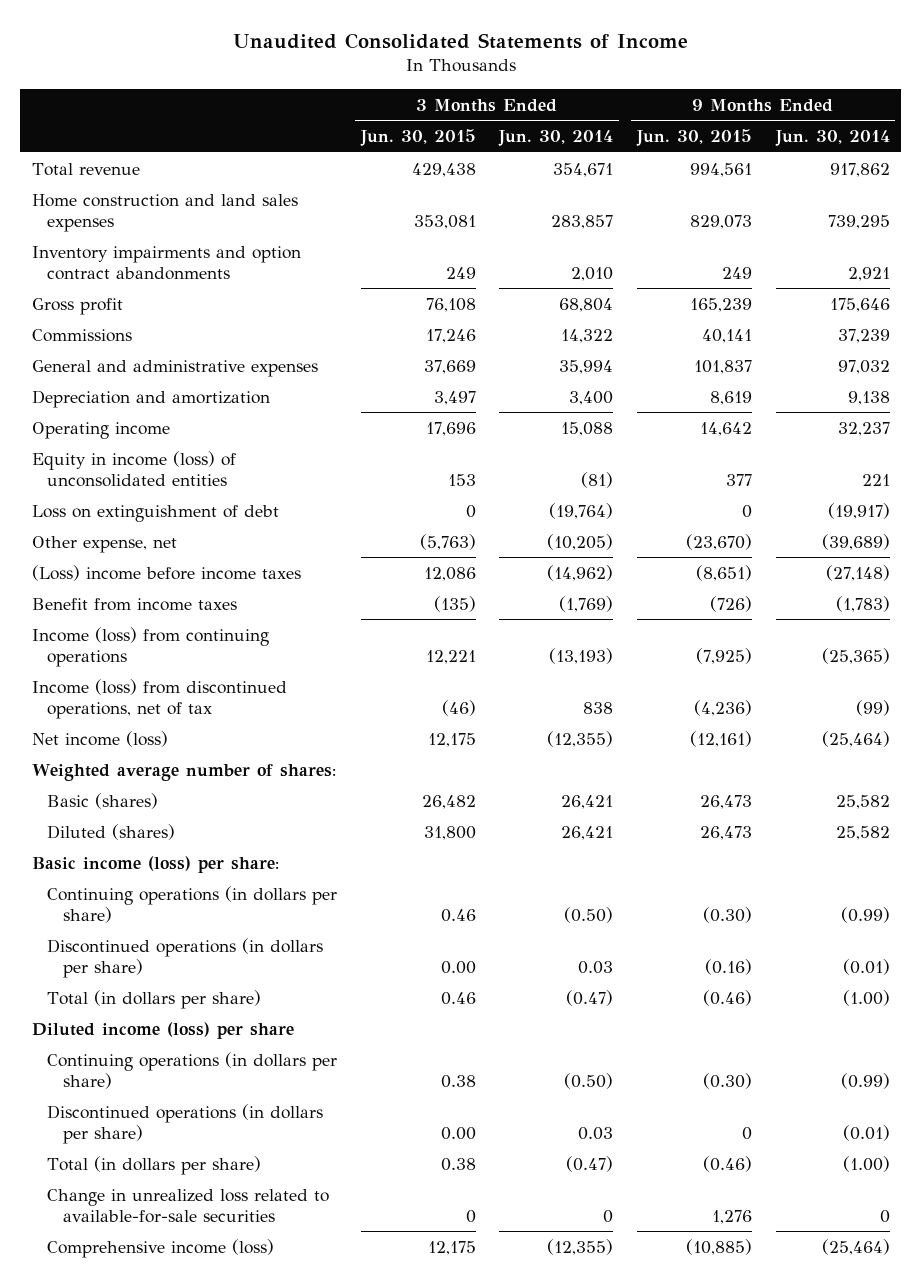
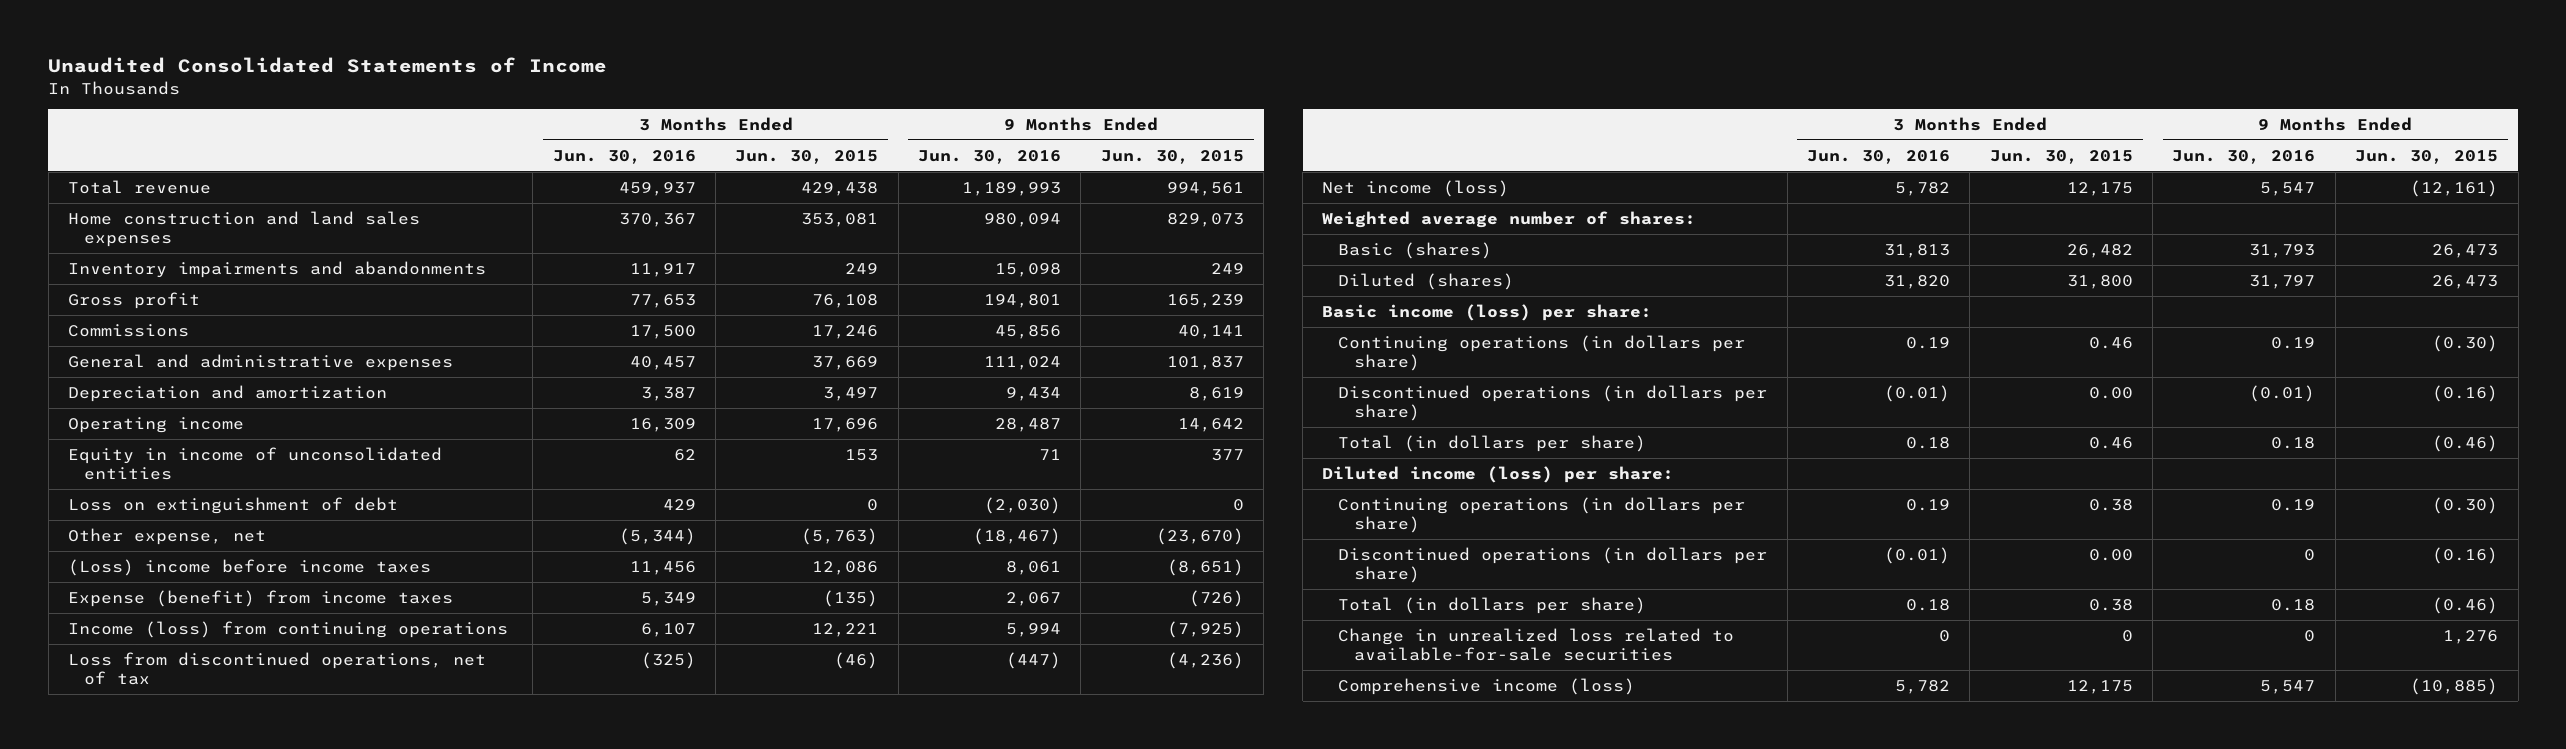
[498,130,614,147] Jun. 30, 2014 -> none
[774,130,890,147] Jun. 30, 2014 -> none
none -> [552,149,696,164] Jun. 30, 2016
none -> [918,149,1062,164] Jun. 30, 2016
[31,245,301,280] Inventory impairments and option contract abandonments -> [67,260,486,278] Inventory impairments and abandonments
[31,450,236,487] Equity in income (loss) of unconsolidated entities -> [67,446,442,481] Equity in income of unconsolidated entities
[31,597,237,611] Benefit from income taxes -> [67,589,453,607] Expense (benefit) from income taxes
[31,678,287,719] Income (loss) from discontinued operations, net of tax -> [67,651,486,686] Loss from discontinued operations, net of tax
[31,1021,294,1039] Diluted income (loss) per share -> [1322,465,1675,483] Diluted income (loss) per share:
[741,1126,752,1140] 0 -> [2432,546,2499,564] (0.16)

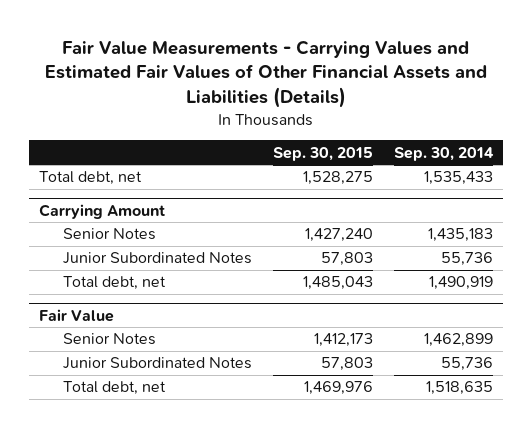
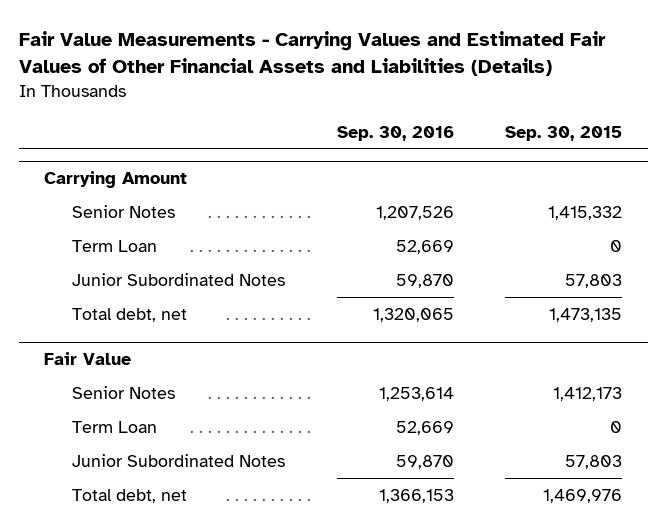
[393,146,494,161] Sep. 30, 2014 -> none
none -> [336,125,454,141] Sep. 30, 2016
[39,171,143,186] Total debt, net -> none
[305,228,374,243] 1,427,240 -> [548,205,623,220] 1,415,332
none -> [72,239,158,252] Term Loan
[303,276,374,291] 1,485,043 -> [549,307,623,322] 1,473,135
none -> [72,420,158,433] Term Loan

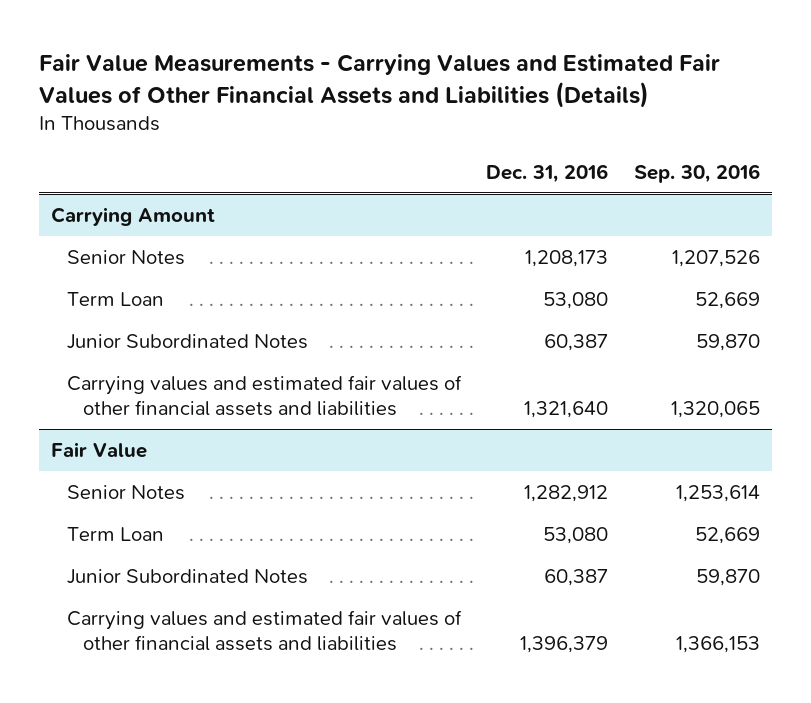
[505,125,623,141] Sep. 30, 2015 -> none
none -> [486,163,609,183] Dec. 31, 2016
[72,307,188,322] Total debt, net -> [67,374,463,417] Carrying values and estimated fair values of other financial assets and liabilities
[72,488,188,503] Total debt, net -> [67,609,463,652] Carrying values and estimated fair values of other financial assets and liabilities

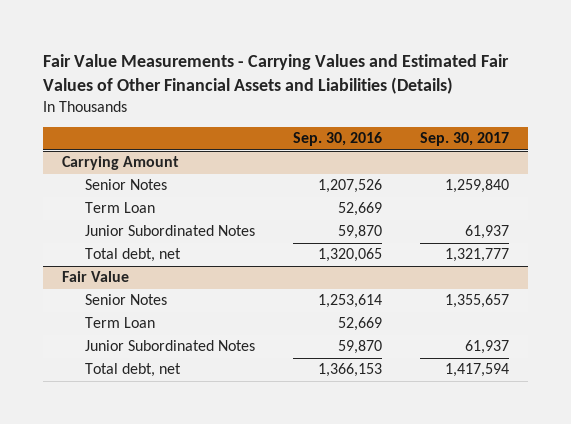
[486,163,609,183] Dec. 31, 2016 -> none
none -> [419,132,509,147] Sep. 30, 2017
[67,374,463,417] Carrying values and estimated fair values of other financial assets and liabilities -> [85,248,182,263] Total debt, net
[67,609,463,652] Carrying values and estimated fair values of other financial assets and liabilities -> [85,363,182,378] Total debt, net

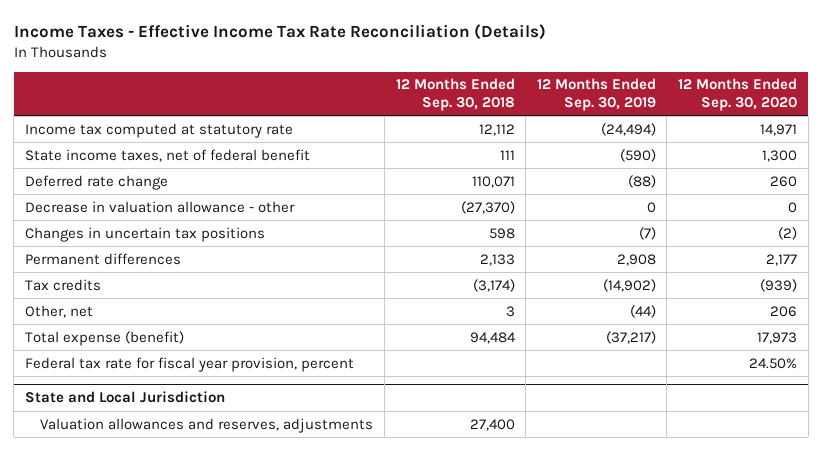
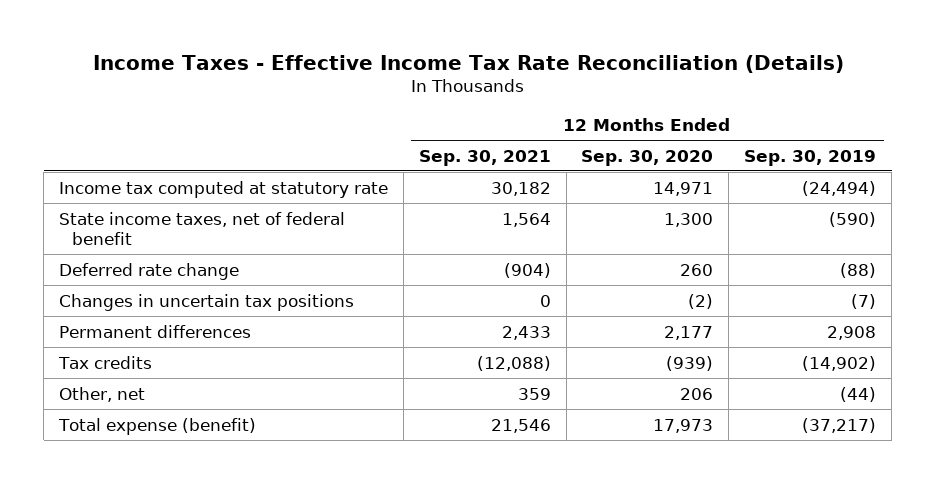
[395,78,515,111] 12 Months Ended Sep. 30, 2018 -> none
none -> [418,149,551,166] Sep. 30, 2021
[24,200,295,213] Decrease in valuation allowance - other -> none
[24,356,354,372] Federal tax rate for fiscal year provision, percent -> none
[24,391,225,404] State and Local Jurisdiction -> none
[40,417,374,433] Valuation allowances and reserves, adjustments -> none

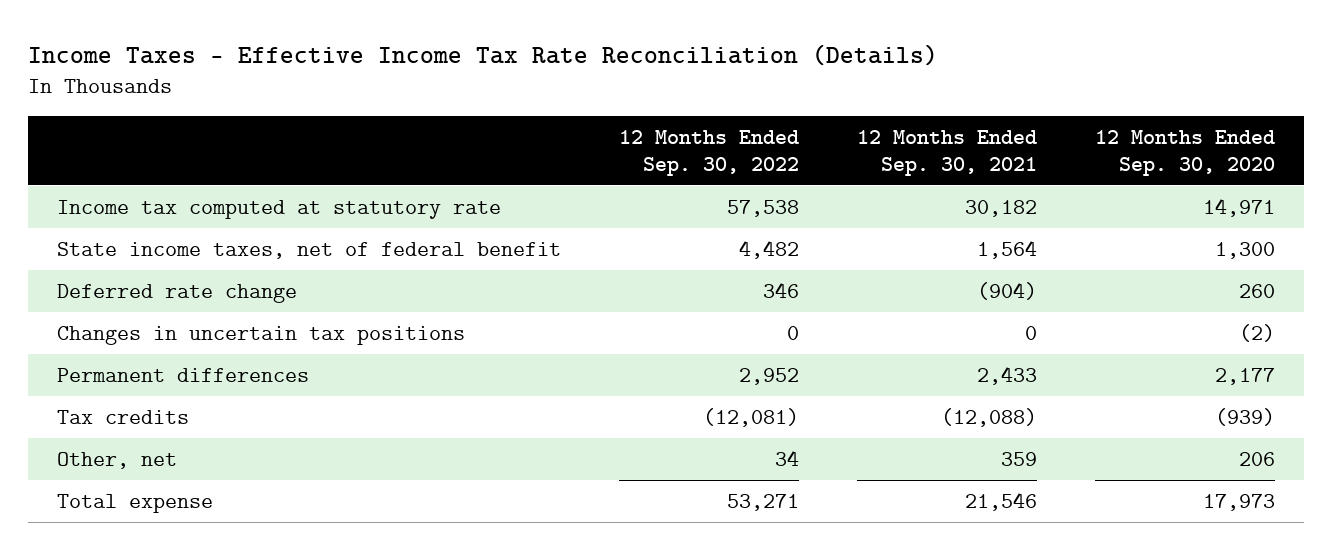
[744,149,877,166] Sep. 30, 2019 -> none
none -> [618,130,799,176] 12 Months Ended Sep. 30, 2022
[58,417,257,435] Total expense (benefit) -> [56,493,213,513] Total expense

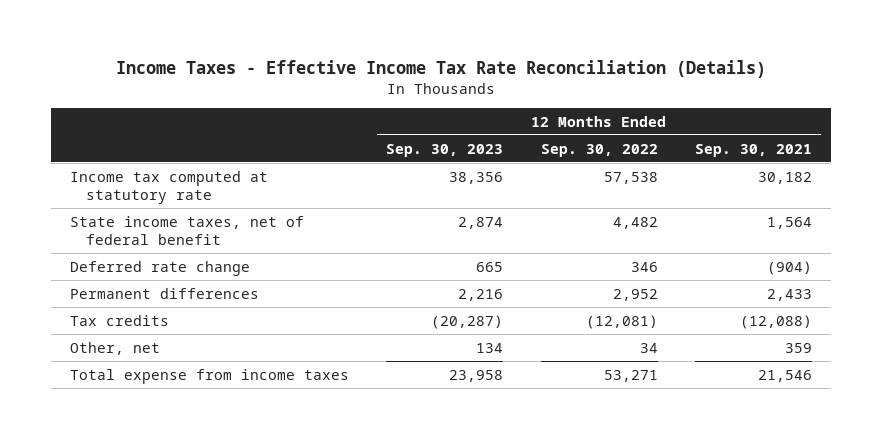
[1095,130,1276,176] 12 Months Ended Sep. 30, 2020 -> none
none -> [386,143,504,157] Sep. 30, 2023
[56,325,465,345] Changes in uncertain tax positions -> none
[56,493,213,513] Total expense -> [69,368,349,384] Total expense from income taxes

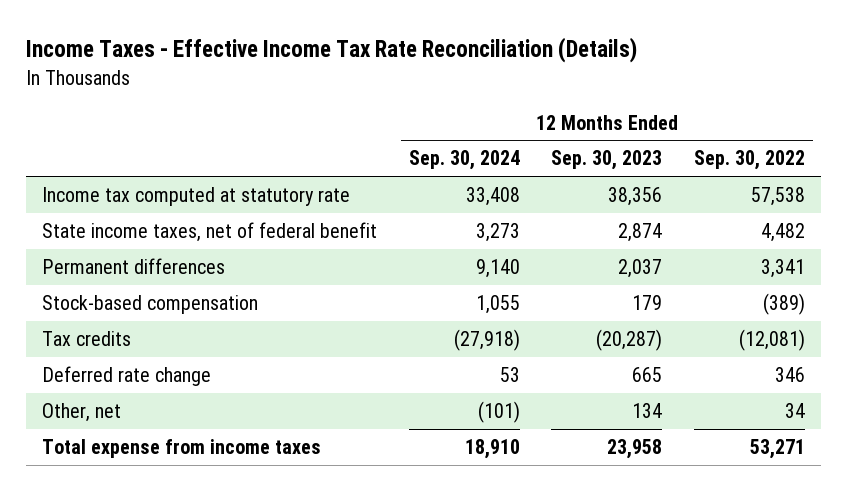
[695,143,813,157] Sep. 30, 2021 -> none
none -> [408,150,520,171] Sep. 30, 2024
[458,288,504,301] 2,216 -> [618,258,663,278] 2,037
[612,288,658,301] 2,952 -> [760,258,805,278] 3,341
none -> [41,294,258,314] Stock-based compensation
[69,260,250,276] Deferred rate change -> [41,365,211,386] Deferred rate change

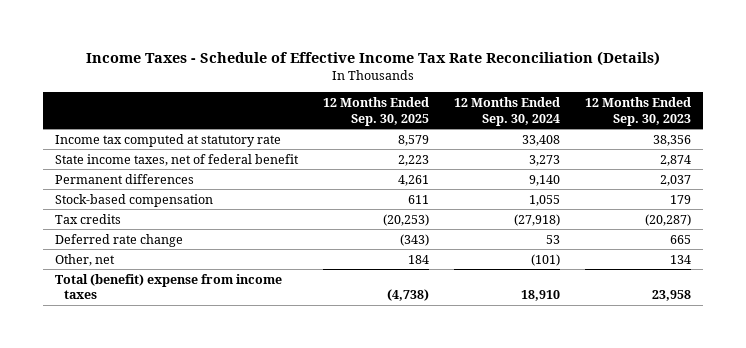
[26,37,638,64] Income Taxes - Effective Income Tax Rate Reconciliation (Details) -> [85,50,660,66] Income Taxes - Schedule of Effective Income Tax Rate Reconciliation (Details)
[693,150,805,171] Sep. 30, 2022 -> none
none -> [323,96,430,126] 12 Months Ended Sep. 30, 2025
[41,438,321,458] Total expense from income taxes -> [55,273,283,300] Total (benefit) expense from income taxes

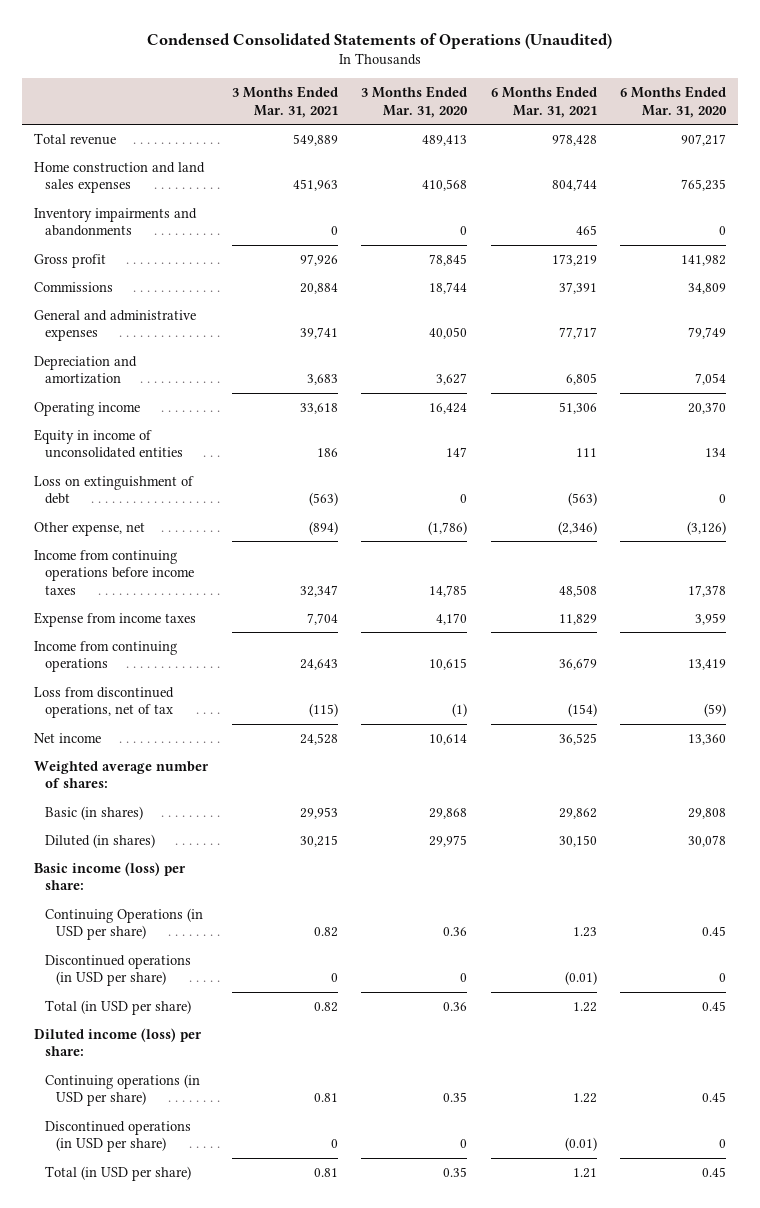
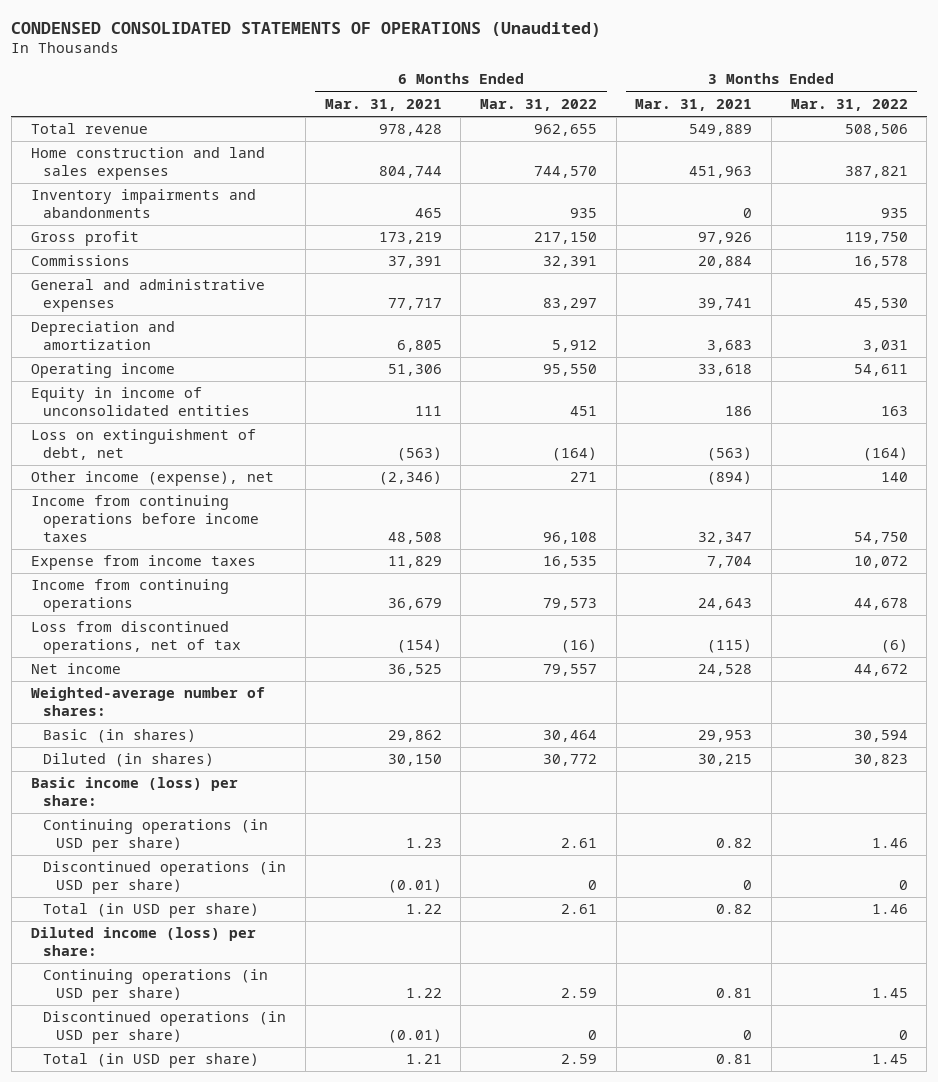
[147,32,613,49] Condensed Consolidated Statements of Operations (Unaudited) -> [11,21,602,37] CONDENSED CONSOLIDATED STATEMENTS OF OPERATIONS (Unaudited)
[361,86,469,118] 3 Months Ended Mar. 31, 2020 -> none
[620,86,728,118] 6 Months Ended Mar. 31, 2020 -> none
none -> [480,98,598,111] Mar. 31, 2022
none -> [790,98,908,111] Mar. 31, 2022
[34,475,195,505] Loss on extinguishment of debt -> [30,429,256,461] Loss on extinguishment of debt, net
[34,521,146,536] Other expense, net -> [30,471,274,487] Other income (expense), net
[34,760,210,789] Weighted average number of shares: -> [30,687,265,717] Weighted-average number of shares:
[45,907,204,941] Continuing Operations (in USD per share) -> [43,819,269,853] Continuing operations (in USD per share)

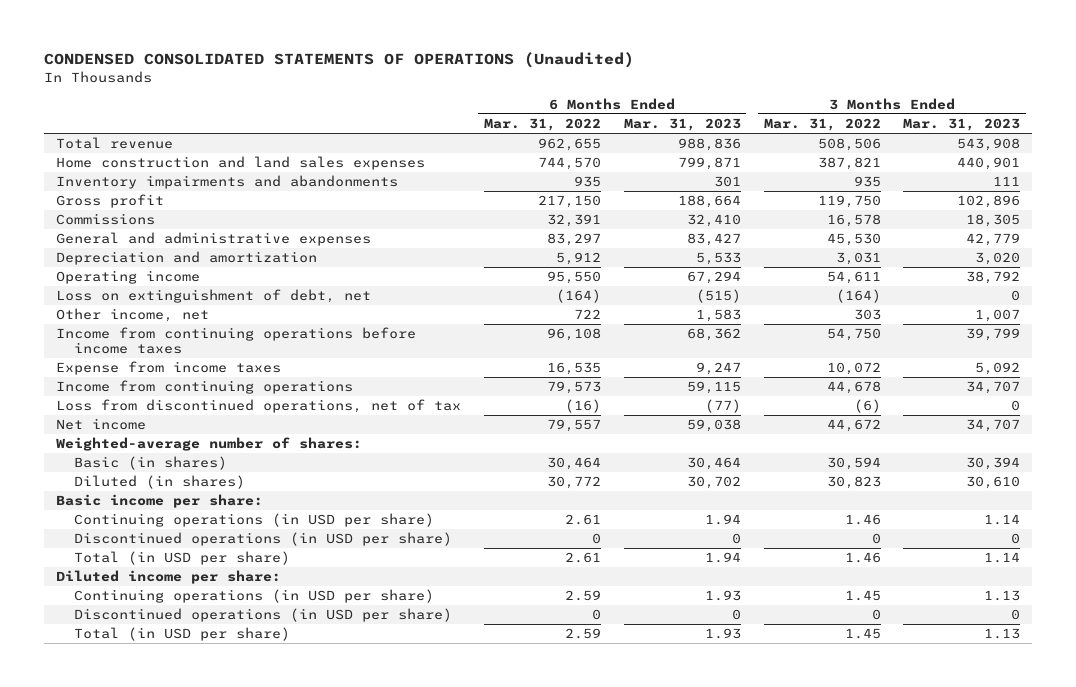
[324,98,442,111] Mar. 31, 2021 -> none
[635,98,753,111] Mar. 31, 2021 -> none
none -> [623,117,741,131] Mar. 31, 2023
none -> [903,117,1021,131] Mar. 31, 2023
[30,387,251,417] Equity in income of unconsolidated entities -> none
[30,471,274,487] Other income (expense), net -> [55,308,209,323] Other income, net
[570,472,598,483] 271 -> [573,309,601,320] 722
[880,472,908,483] 140 -> [853,309,881,321] 303
[30,777,238,807] Basic income (loss) per share: -> [55,494,263,509] Basic income per share:
[30,927,256,957] Diluted income (loss) per share: -> [55,570,281,585] Diluted income per share:

